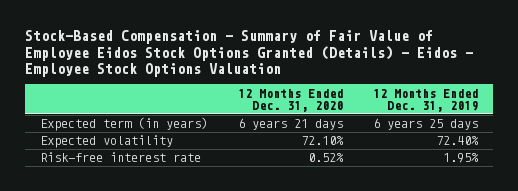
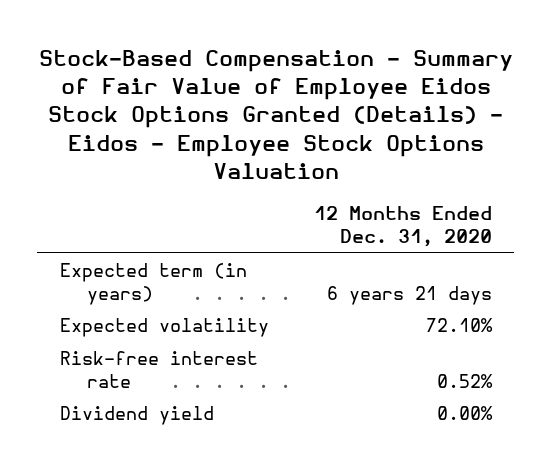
[372,88,478,112] 12 Months Ended Dec. 31, 2019 -> none
none -> [59,406,214,426] Dividend yield

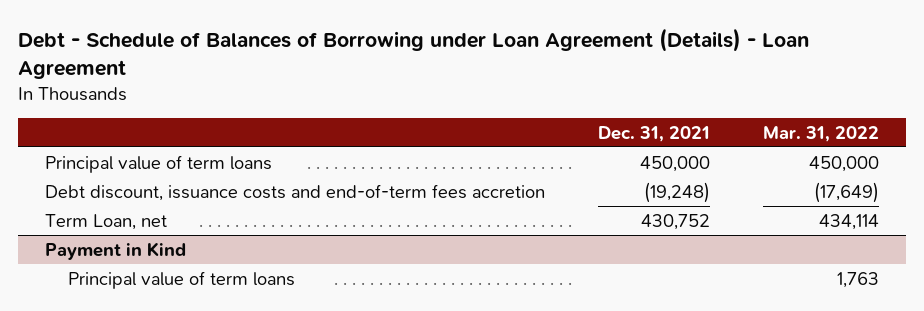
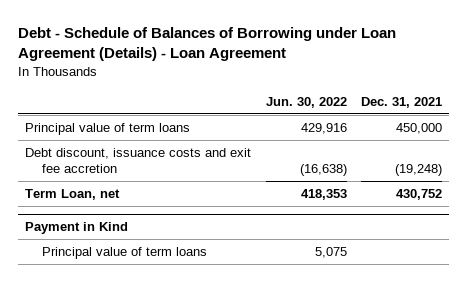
[763,125,880,142] Mar. 31, 2022 -> none
none -> [265,96,347,108] Jun. 30, 2022
[45,183,546,201] Debt discount, issuance costs and end-of-term fees accretion -> [25,147,252,174] Debt discount, issuance costs and exit fee accretion

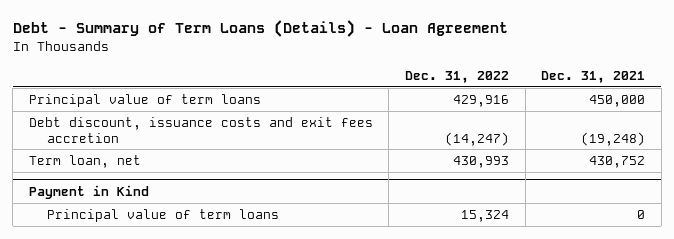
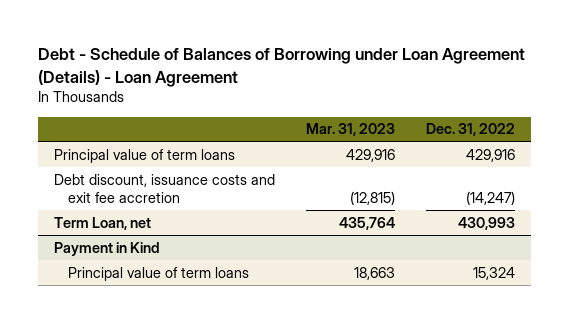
[12,20,508,38] Debt - Summary of Term Loans (Details) - Loan Agreement -> [38,48,526,87] Debt - Schedule of Balances of Borrowing under Loan Agreement (Details) - Loan Agreement
[541,71,646,84] Dec. 31, 2021 -> none
none -> [305,123,395,137] Mar. 31, 2023
[28,116,373,143] Debt discount, issuance costs and exit fees accretion -> [53,173,275,203] Debt discount, issuance costs and exit fee accretion
[28,154,141,168] Term loan, net -> [53,216,151,230] Term Loan, net

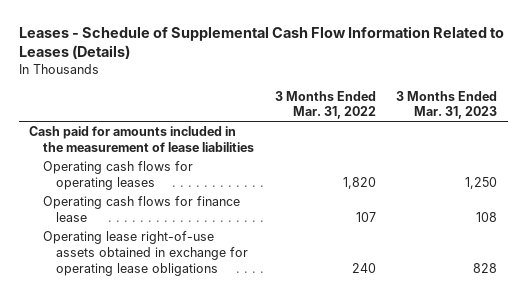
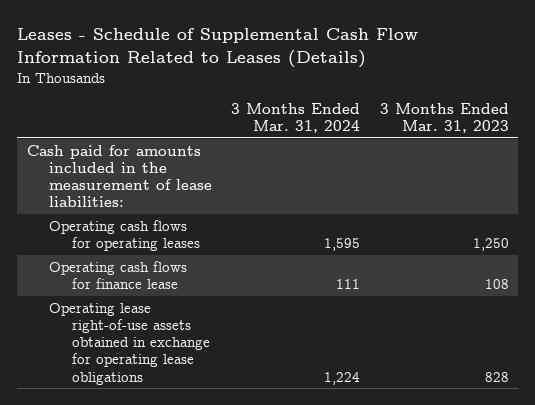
[274,90,376,120] 3 Months Ended Mar. 31, 2022 -> none
none -> [231,102,361,134] 3 Months Ended Mar. 31, 2024
[29,125,254,152] Cash paid for amounts included in the measurement of lease liabilities -> [26,144,213,208] Cash paid for amounts included in the measurement of lease liabilities:

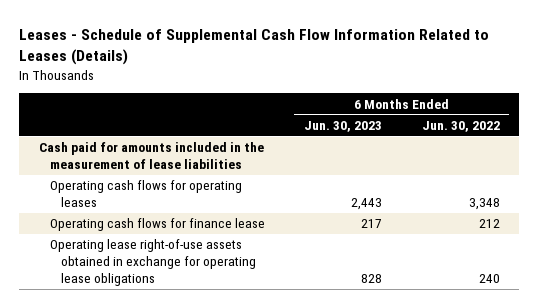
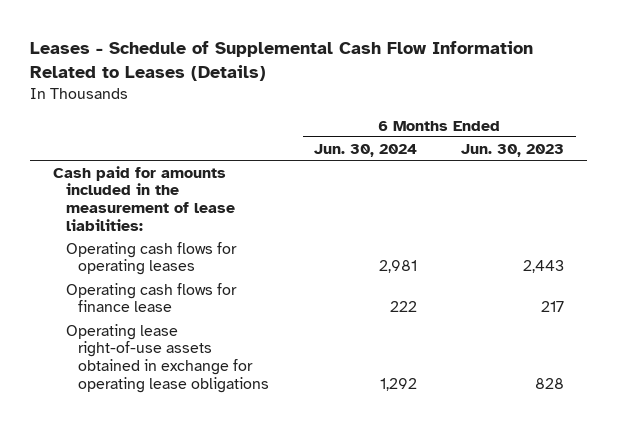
[421,120,500,132] Jun. 30, 2022 -> none
none -> [313,143,417,157] Jun. 30, 2024
[38,142,264,170] Cash paid for amounts included in the measurement of lease liabilities -> [52,165,235,231] Cash paid for amounts included in the measurement of lease liabilities:

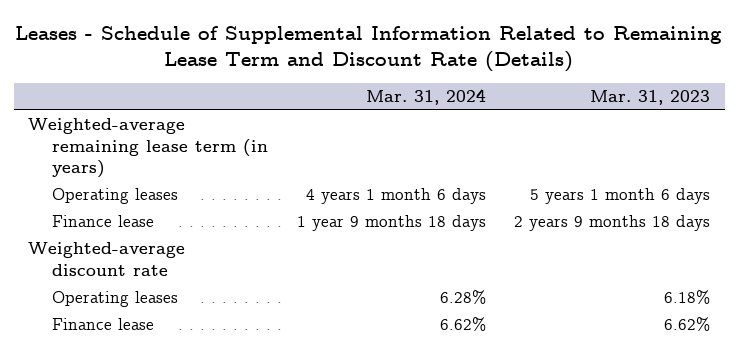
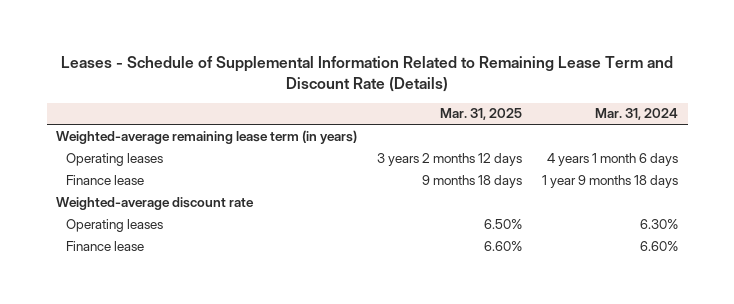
[590,90,711,106] Mar. 31, 2023 -> none
none -> [440,108,523,121] Mar. 31, 2025
[439,290,486,305] 6.28% -> [639,218,678,229] 6.30%
[439,317,486,332] 6.62% -> [639,240,678,251] 6.60%

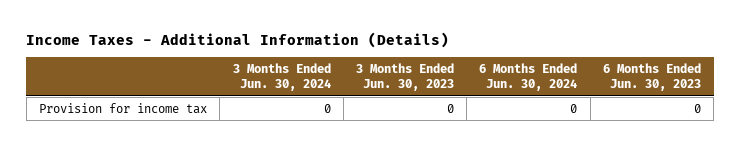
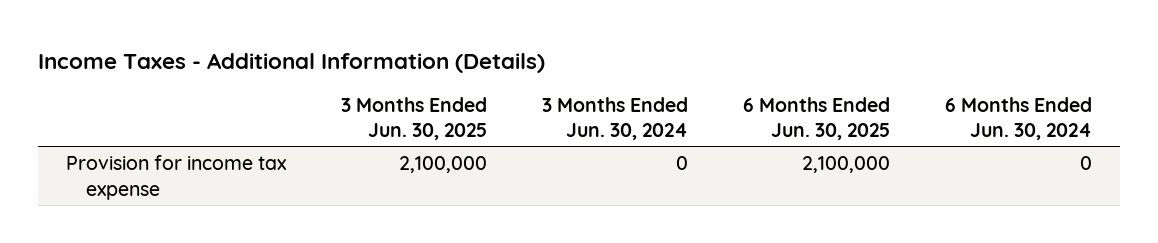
[356,63,455,92] 3 Months Ended Jun. 30, 2023 -> none
[602,63,701,92] 6 Months Ended Jun. 30, 2023 -> none
none -> [340,96,487,141] 3 Months Ended Jun. 30, 2025
none -> [743,96,891,141] 6 Months Ended Jun. 30, 2025
[39,102,208,114] Provision for income tax -> [65,155,287,200] Provision for income tax expense

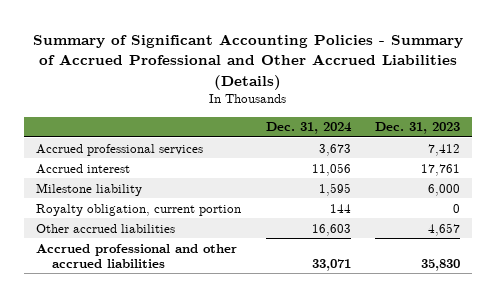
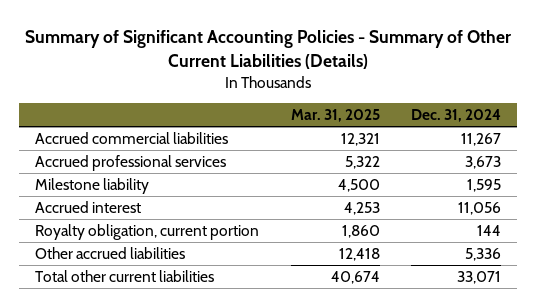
[33,33,464,90] Summary of Significant Accounting Policies - Summary of Accrued Professional and Other Accrued Liabilities (Details) -> [25,30,512,70] Summary of Significant Accounting Policies - Summary of Other Current Liabilities (Details)
[374,122,460,135] Dec. 31, 2023 -> none
none -> [290,109,380,123] Mar. 31, 2025
none -> [35,131,229,144] Accrued commercial liabilities
[36,163,131,174] Accrued interest -> [35,200,142,213] Accrued interest
[311,223,351,236] 16,603 -> [465,247,502,261] 5,336
[36,243,238,268] Accrued professional and other accrued liabilities -> [35,269,215,282] Total other current liabilities

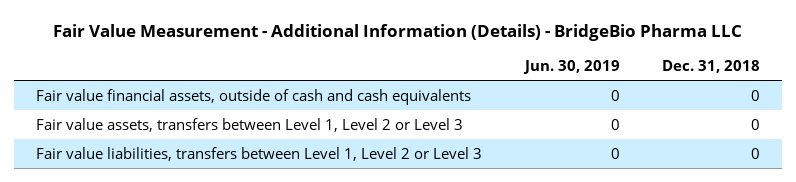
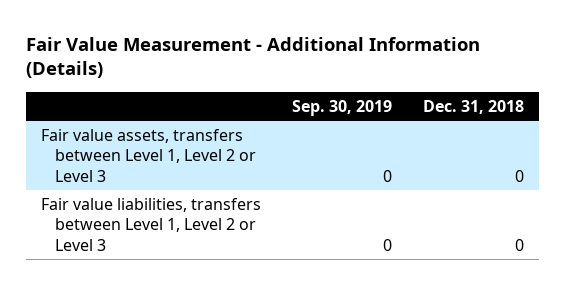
[53,23,743,41] Fair Value Measurement - Additional Information (Details) - BridgeBio Pharma LLC -> [25,36,480,79] Fair Value Measurement - Additional Information (Details)
[522,59,620,74] Jun. 30, 2019 -> none
none -> [292,99,393,116] Sep. 30, 2019
[35,88,471,105] Fair value financial assets, outside of cash and cash equivalents -> none

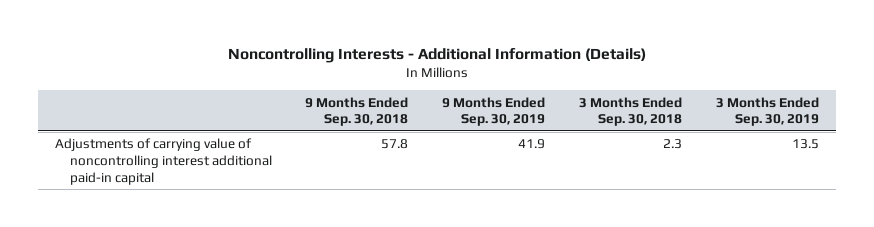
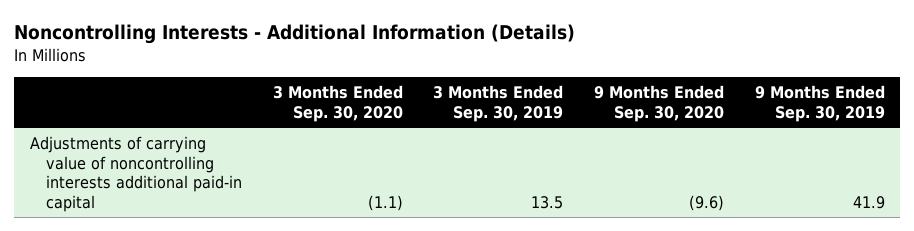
[305,96,409,127] 9 Months Ended Sep. 30, 2018 -> none
[579,96,683,127] 3 Months Ended Sep. 30, 2018 -> none
none -> [272,85,403,122] 3 Months Ended Sep. 30, 2020
none -> [593,85,724,122] 9 Months Ended Sep. 30, 2020
[54,138,272,185] Adjustments of carrying value of noncontrolling interest additional paid-in capital -> [29,136,242,212] Adjustments of carrying value of noncontrolling interests additional paid-in capital

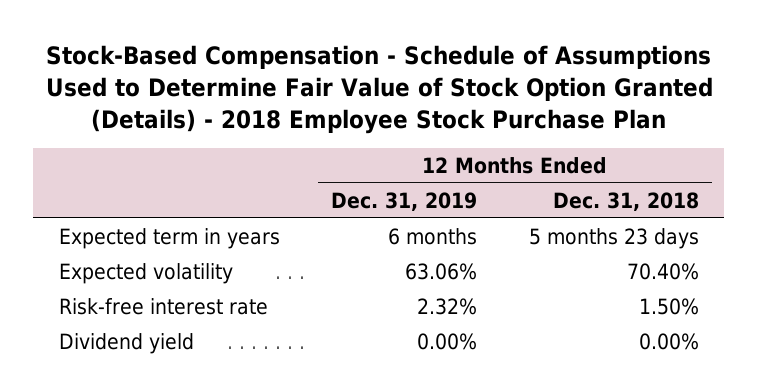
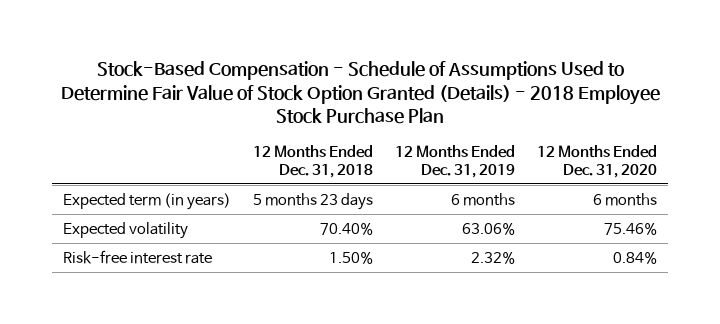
none -> [537,145,658,178] 12 Months Ended Dec. 31, 2020
[58,227,280,249] Expected term in years -> [63,192,232,210] Expected term (in years)
[58,332,194,354] Dividend yield -> none

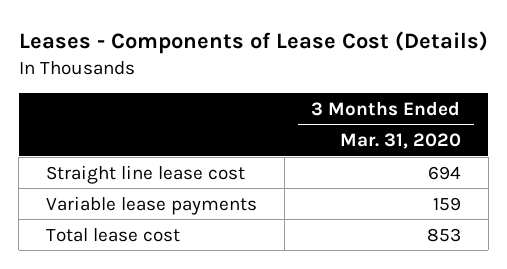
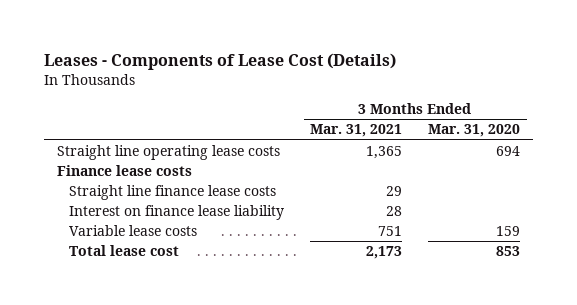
none -> [310,124,403,138] Mar. 31, 2021
[46,164,246,184] Straight line lease cost -> [56,145,280,161] Straight line operating lease costs
none -> [56,165,192,177] Finance lease costs
none -> [69,185,277,201] Straight line finance lease costs
none -> [69,205,285,221] Interest on finance lease liability
[46,195,258,215] Variable lease payments -> [69,225,198,237] Variable lease costs

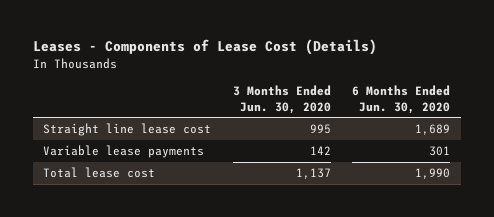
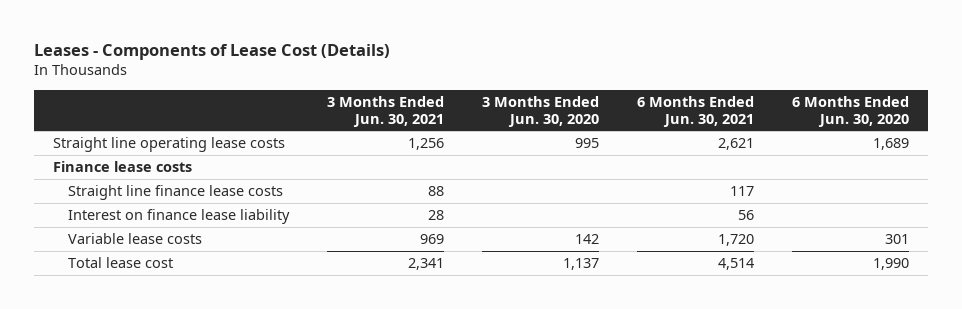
none -> [326,95,444,127] 3 Months Ended Jun. 30, 2021
none -> [637,95,755,127] 6 Months Ended Jun. 30, 2021
[43,123,212,137] Straight line lease cost -> [52,136,285,152] Straight line operating lease costs
none -> [52,160,192,172] Finance lease costs
none -> [67,184,283,200] Straight line finance lease costs
none -> [67,208,290,224] Interest on finance lease liability
[43,145,205,159] Variable lease payments -> [67,232,202,244] Variable lease costs

